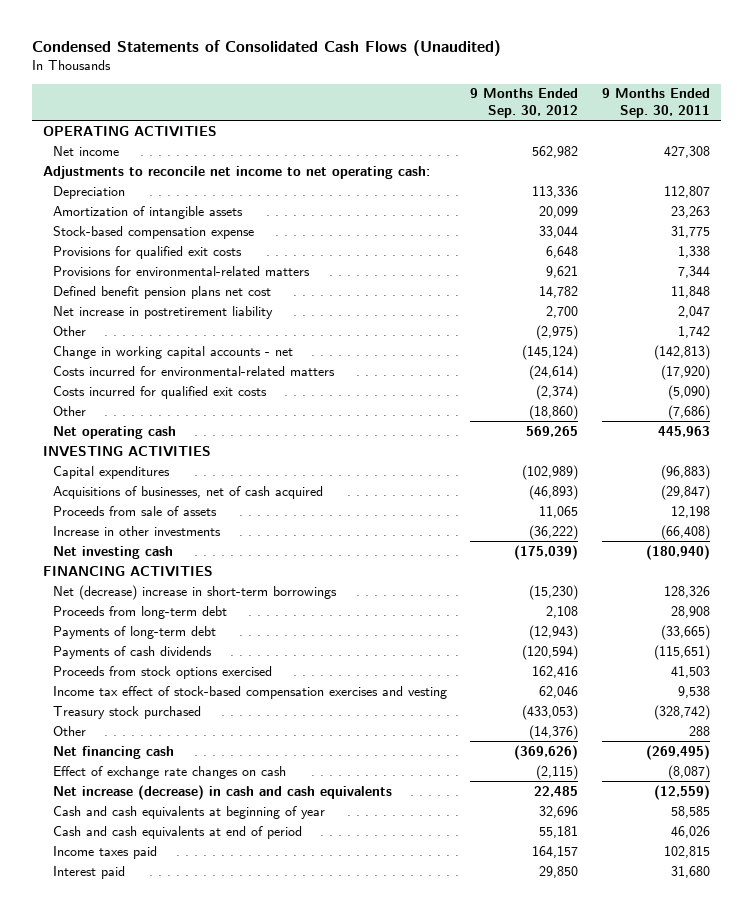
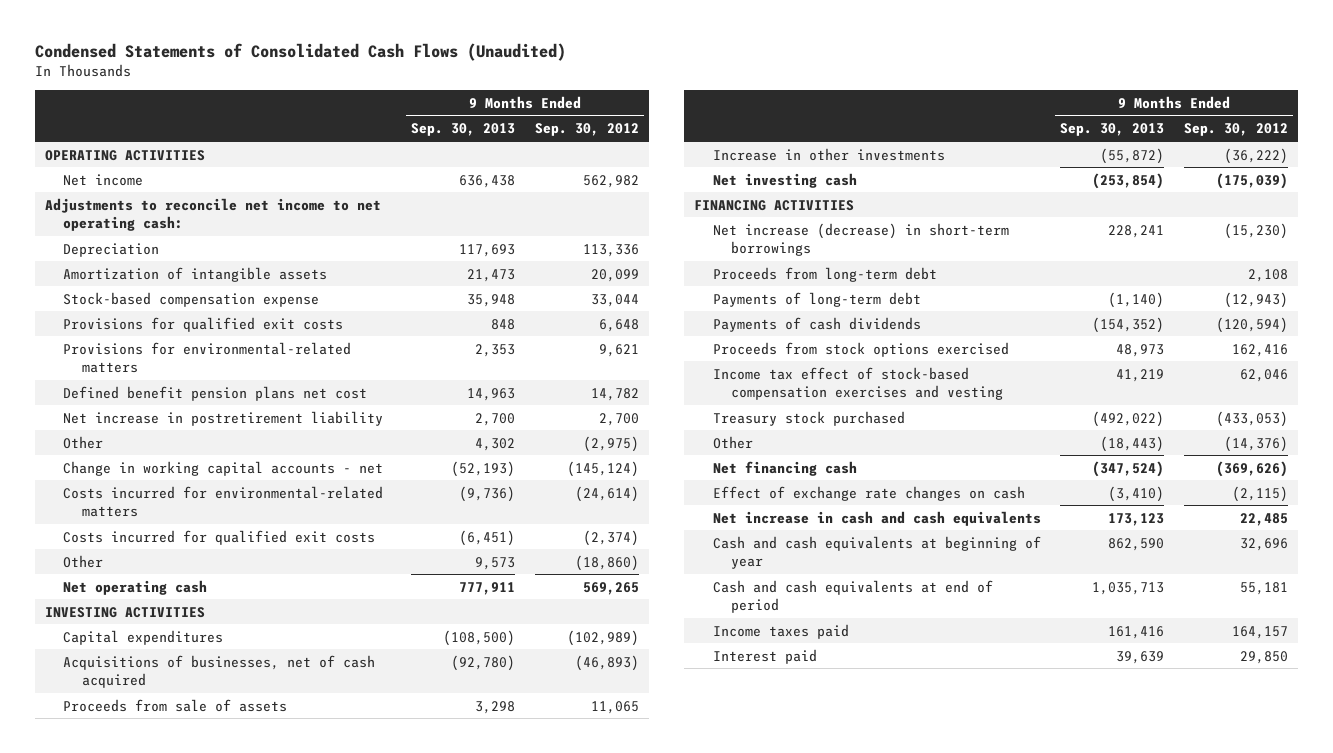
[601,88,710,118] 9 Months Ended Sep. 30, 2011 -> none
none -> [411,123,516,137] Sep. 30, 2013
[53,584,338,600] Net (decrease) increase in short-term borrowings -> [712,222,1009,257] Net increase (decrease) in short-term borrowings
[53,784,393,800] Net increase (decrease) in cash and cash equivalents -> [712,510,1041,526] Net increase in cash and cash equivalents

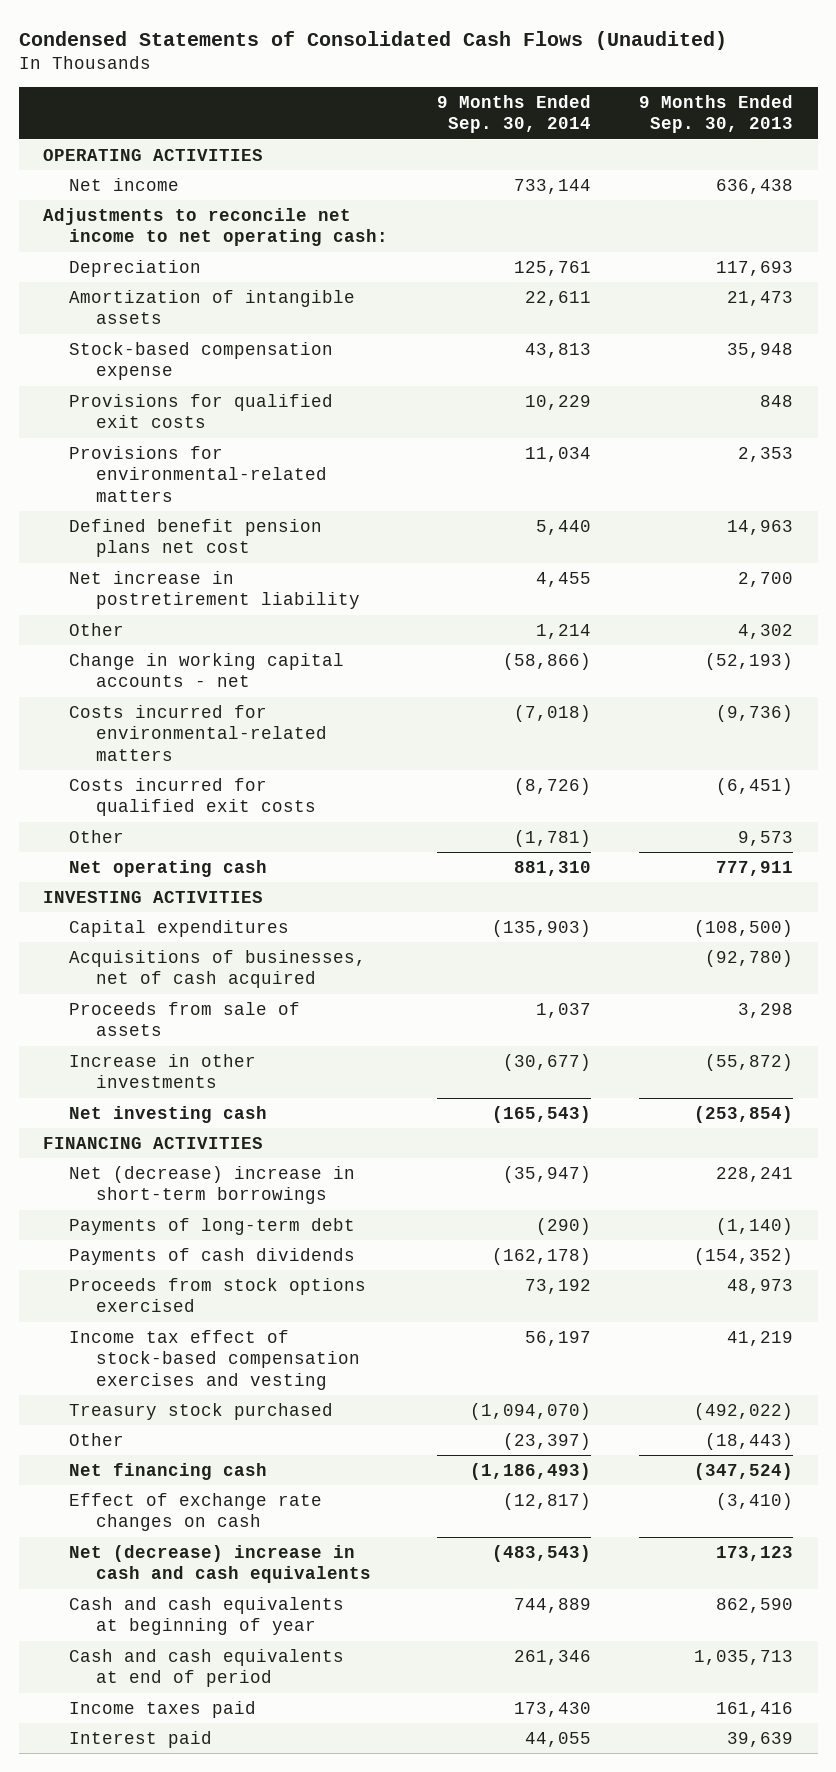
[534,123,639,137] Sep. 30, 2012 -> none
none -> [436,94,591,134] 9 Months Ended Sep. 30, 2014
[712,266,937,282] Proceeds from long-term debt -> none
[712,222,1009,257] Net increase (decrease) in short-term borrowings -> [69,1165,356,1205] Net (decrease) increase in short-term borrowings
[712,510,1041,526] Net increase in cash and cash equivalents -> [69,1544,371,1584] Net (decrease) increase in cash and cash equivalents

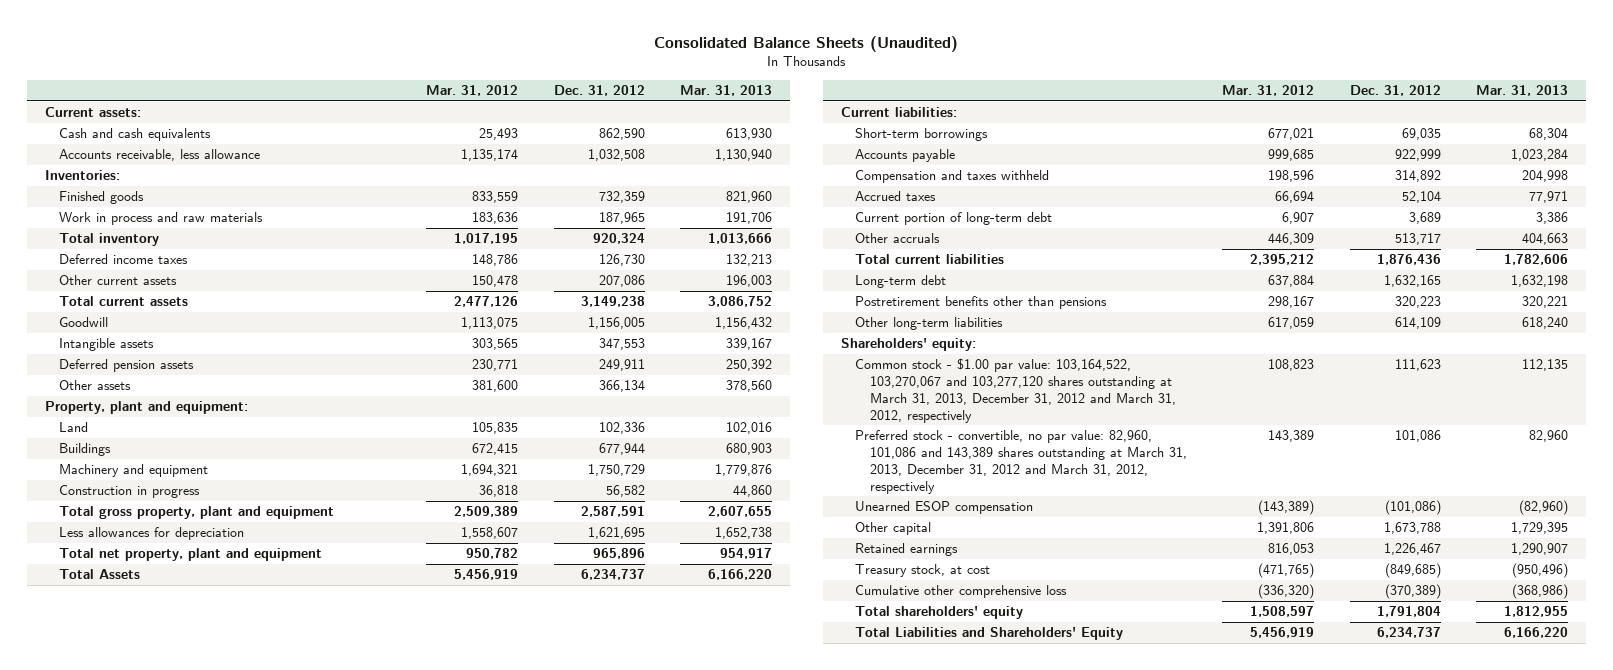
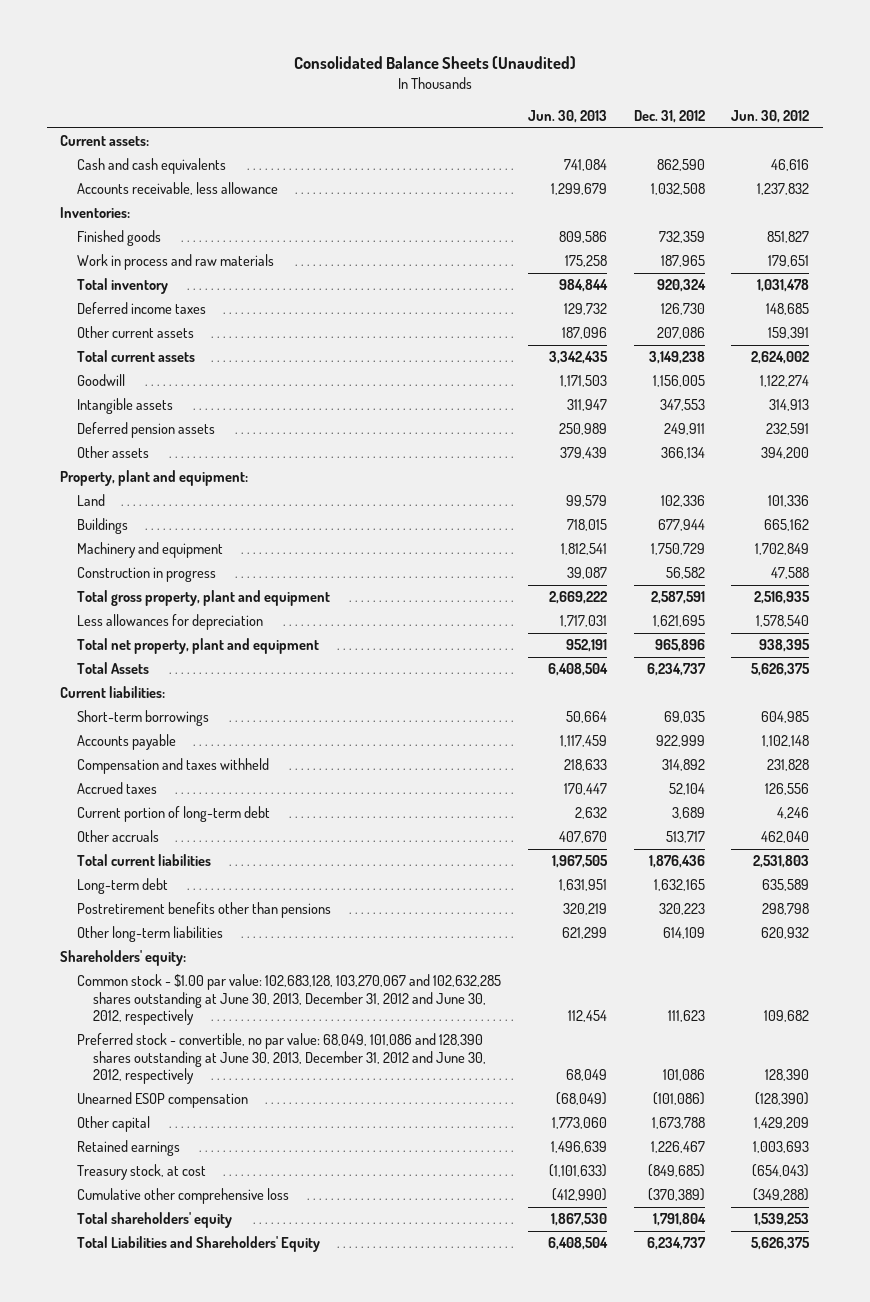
[426,84,519,96] Mar. 31, 2012 -> none
[679,84,772,96] Mar. 31, 2013 -> none
none -> [527,109,607,123] Jun. 30, 2013
none -> [731,109,810,123] Jun. 30, 2012
[855,358,1177,423] Common stock - $1.00 par value: 103,164,522, 103,270,067 and 103,277,120 shares outstanding at March 31, 2013, December 31, 2012 and March 31, 2012, respectively -> [76,974,501,1026] Common stock - $1.00 par value: 102,683,128, 103,270,067 and 102,632,285 shares outstanding at June 30, 2013, December 31, 2012 and June 30, 2012, respectively
[855,430,1188,494] Preferred stock - convertible, no par value: 82,960, 101,086 and 143,389 shares outstanding at March 31, 2013, December 31, 2012 and March 31, 2012, respectively -> [76,1033,486,1085] Preferred stock - convertible, no par value: 68,049, 101,086 and 128,390 shares outstanding at June 30, 2013, December 31, 2012 and June 30, 2012, respectively

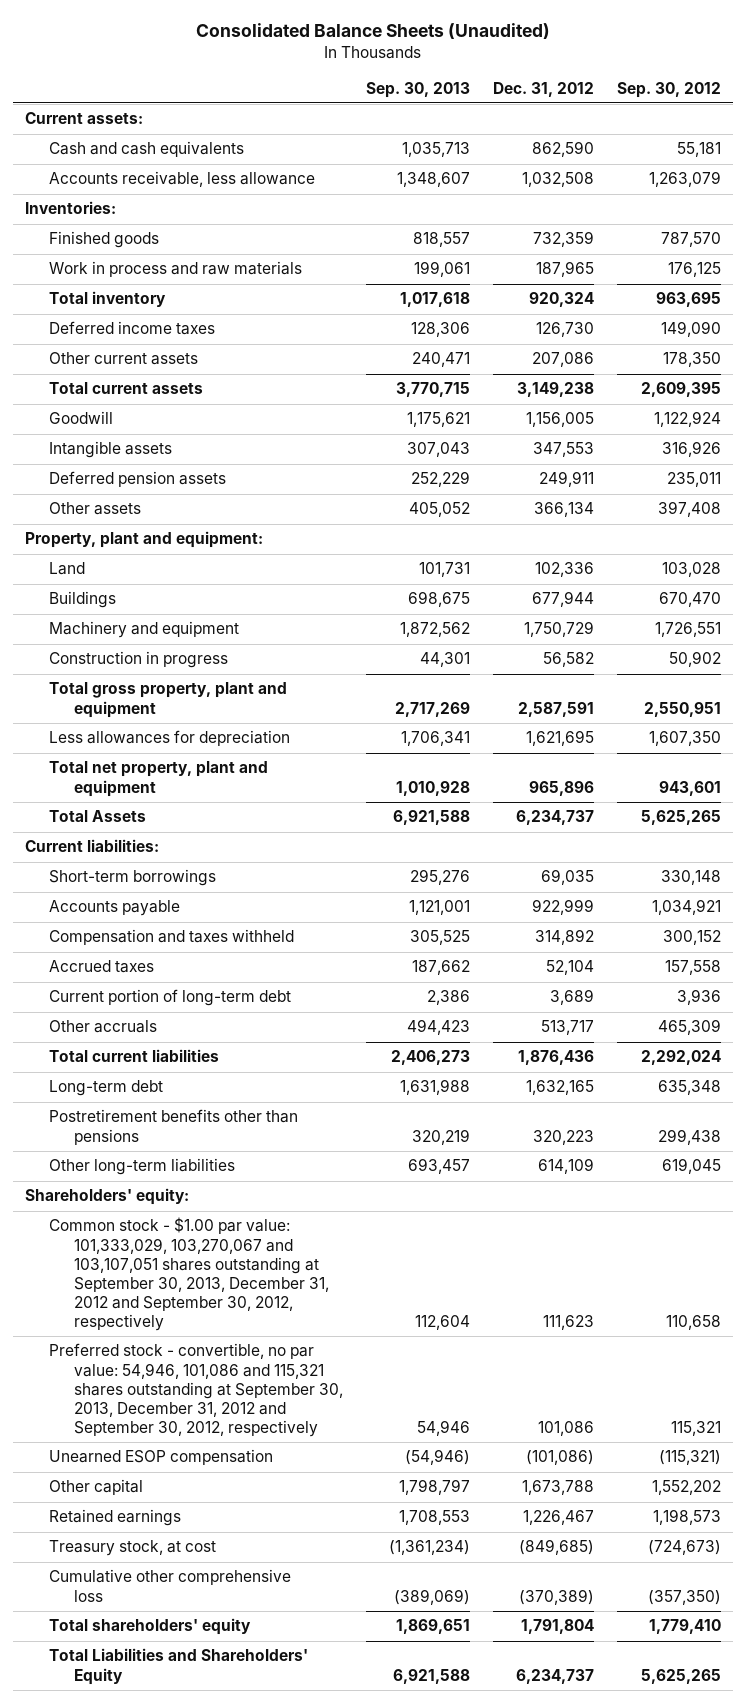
[527,109,607,123] Jun. 30, 2013 -> none
[731,109,810,123] Jun. 30, 2012 -> none
none -> [365,81,470,98] Sep. 30, 2013
none -> [617,81,722,98] Sep. 30, 2012
[76,974,501,1026] Common stock - $1.00 par value: 102,683,128, 103,270,067 and 102,632,285 shares outstanding at June 30, 2013, December 31, 2012 and June 30, 2012, respectively -> [49,1217,329,1332] Common stock - $1.00 par value: 101,333,029, 103,270,067 and 103,107,051 shares outstanding at September 30, 2013, December 31, 2012 and September 30, 2012, respectively
[76,1033,486,1085] Preferred stock - convertible, no par value: 68,049, 101,086 and 128,390 shares outstanding at June 30, 2013, December 31, 2012 and June 30, 2012, respectively -> [49,1343,343,1438] Preferred stock - convertible, no par value: 54,946, 101,086 and 115,321 shares outstanding at September 30, 2013, December 31, 2012 and September 30, 2012, respectively

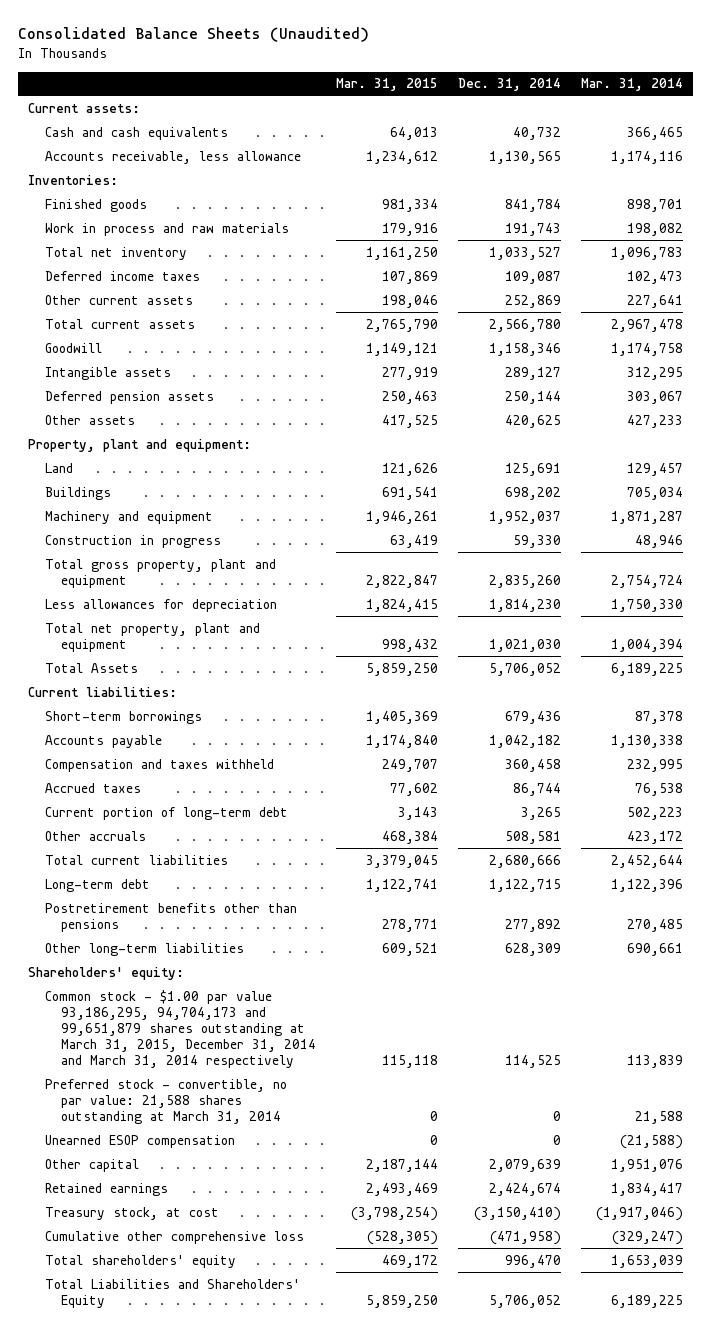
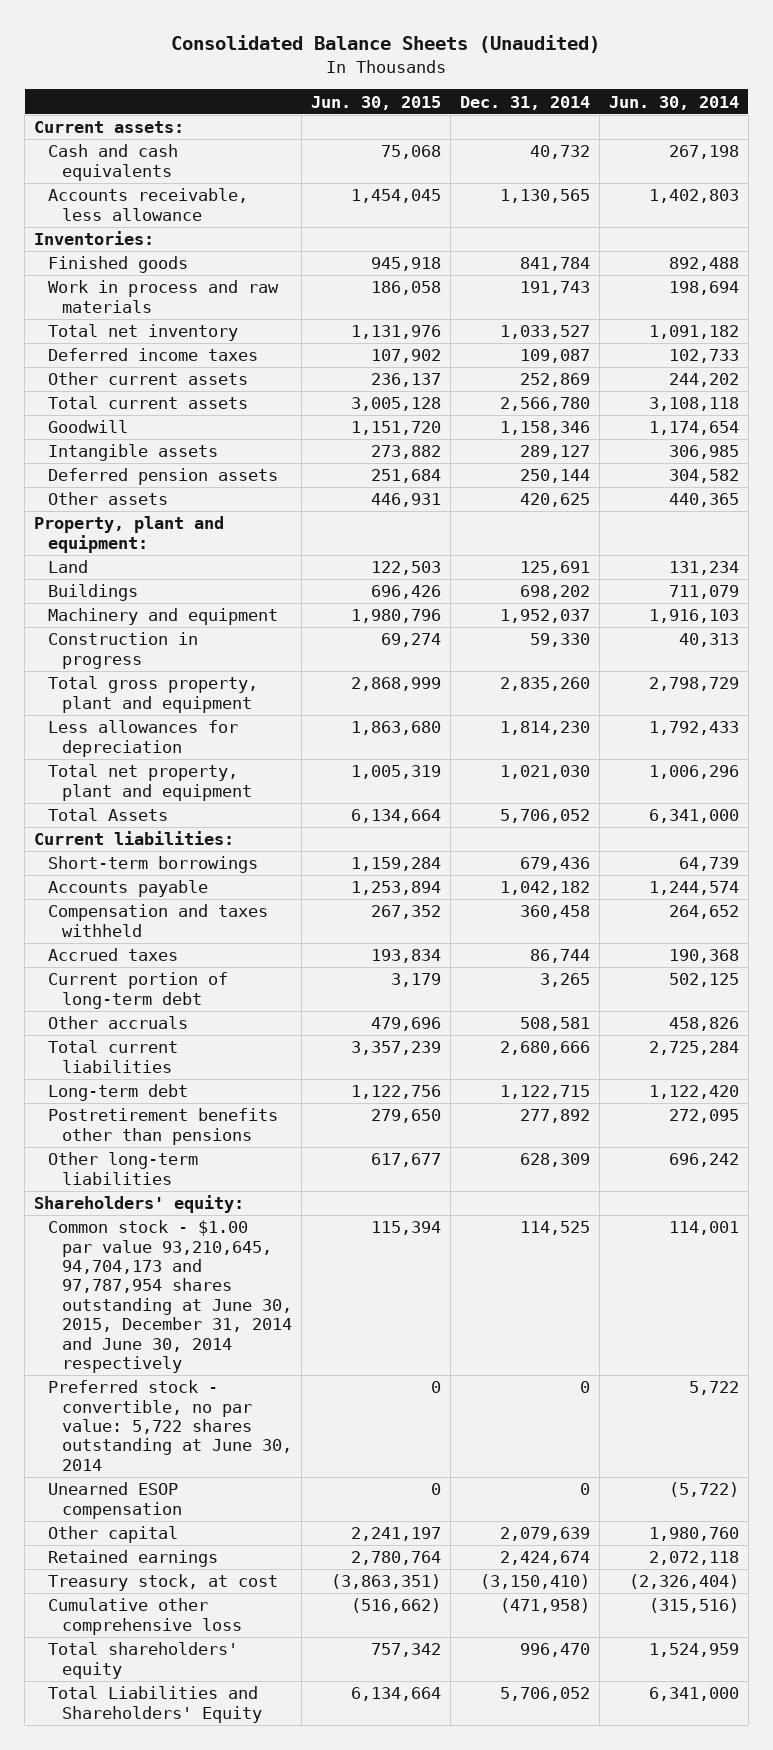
[336,78,439,92] Mar. 31, 2015 -> none
[581,78,684,92] Mar. 31, 2014 -> none
none -> [311,95,442,110] Jun. 30, 2015
none -> [608,95,739,110] Jun. 30, 2014
[44,989,317,1068] Common stock - $1.00 par value 93,186,295, 94,704,173 and 99,651,879 shares outstanding at March 31, 2015, December 31, 2014 and March 31, 2014 respectively -> [48,1220,293,1374] Common stock - $1.00 par value 93,210,645, 94,704,173 and 97,787,954 shares outstanding at June 30, 2015, December 31, 2014 and June 30, 2014 respectively
[44,1078,287,1124] Preferred stock - convertible, no par value: 21,588 shares outstanding at March 31, 2014 -> [48,1380,293,1471] Preferred stock - convertible, no par value: 5,722 shares outstanding at June 30, 2014

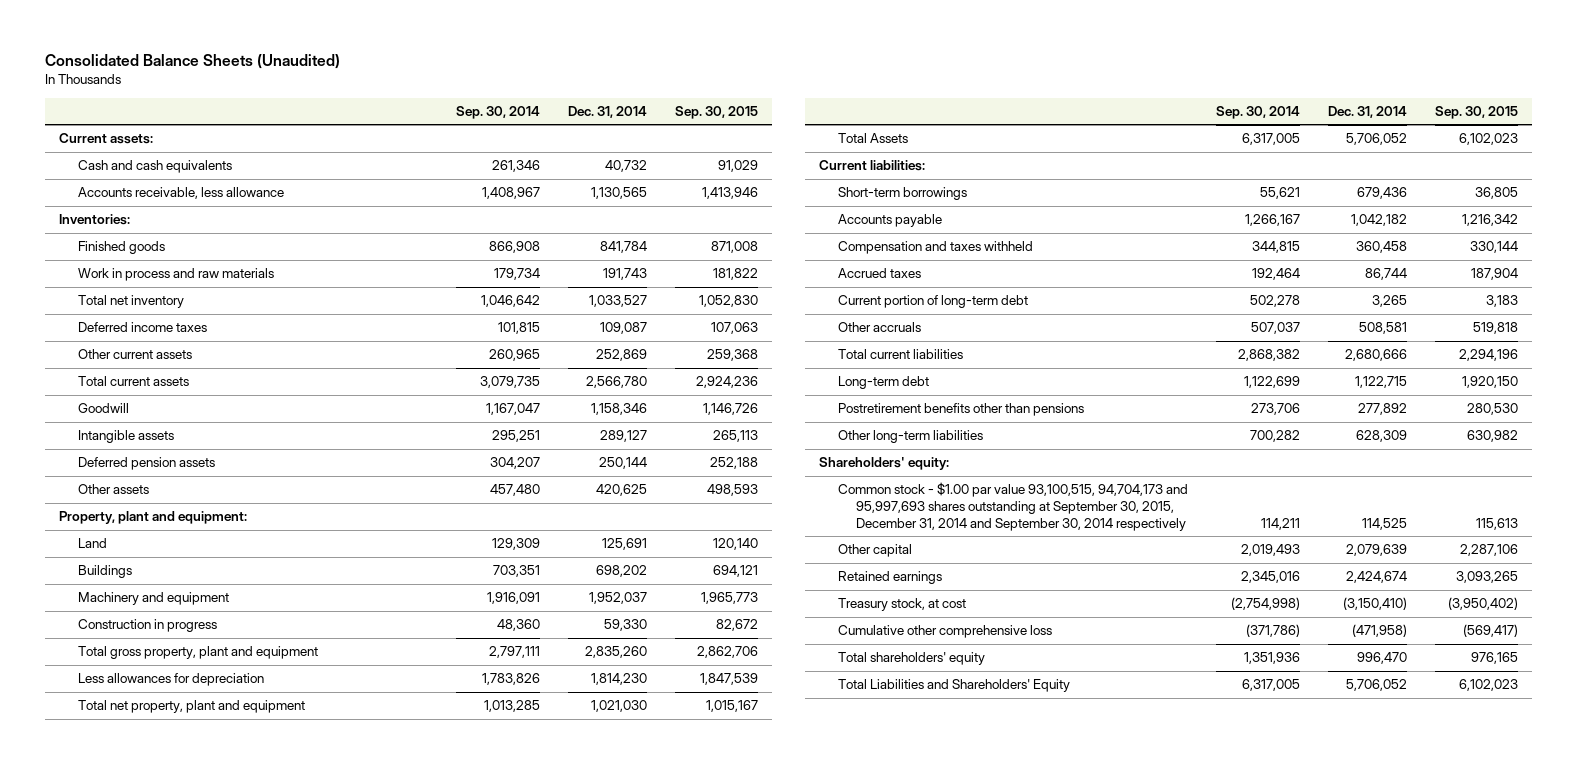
[311,95,442,110] Jun. 30, 2015 -> none
[608,95,739,110] Jun. 30, 2014 -> none
none -> [455,105,540,119] Sep. 30, 2014
none -> [674,105,758,119] Sep. 30, 2015
[48,1380,293,1471] Preferred stock - convertible, no par value: 5,722 shares outstanding at June 30, 2014 -> none
[48,1482,183,1519] Unearned ESOP compensation -> none
[48,1220,293,1374] Common stock - $1.00 par value 93,210,645, 94,704,173 and 97,787,954 shares outstanding at June 30, 2015, December 31, 2014 and June 30, 2014 respectively -> [837,482,1188,532] Common stock - $1.00 par value 93,100,515, 94,704,173 and 95,997,693 shares outstanding at September 30, 2015, December 31, 2014 and September 30, 2014 respectively

